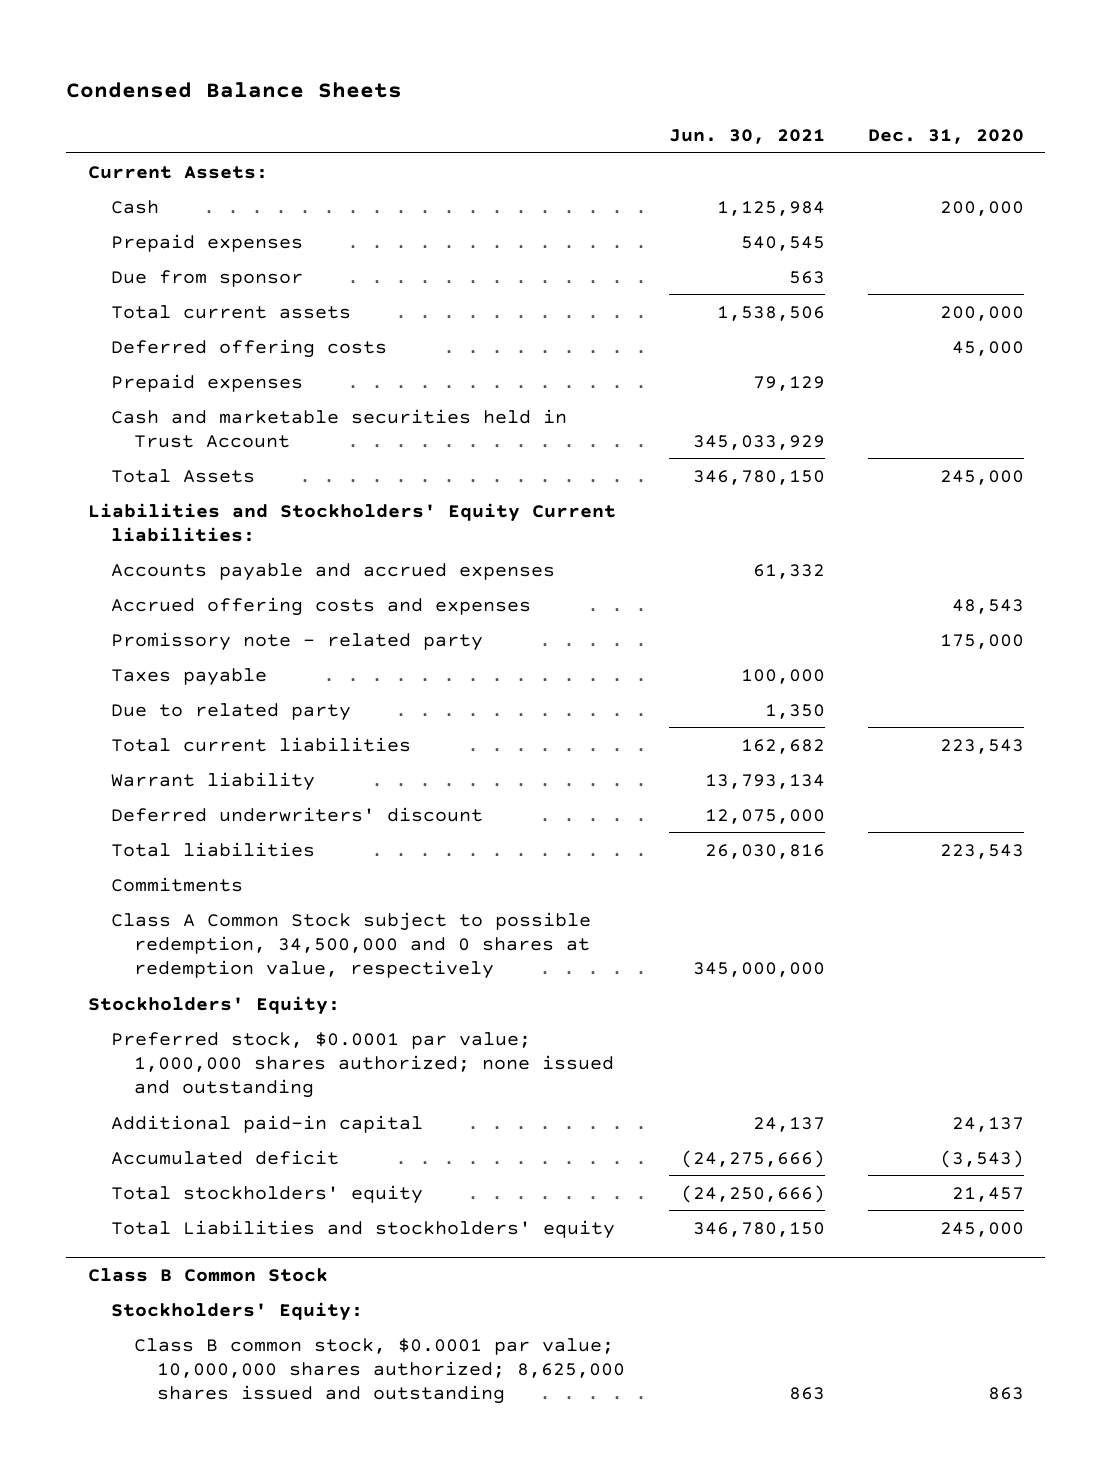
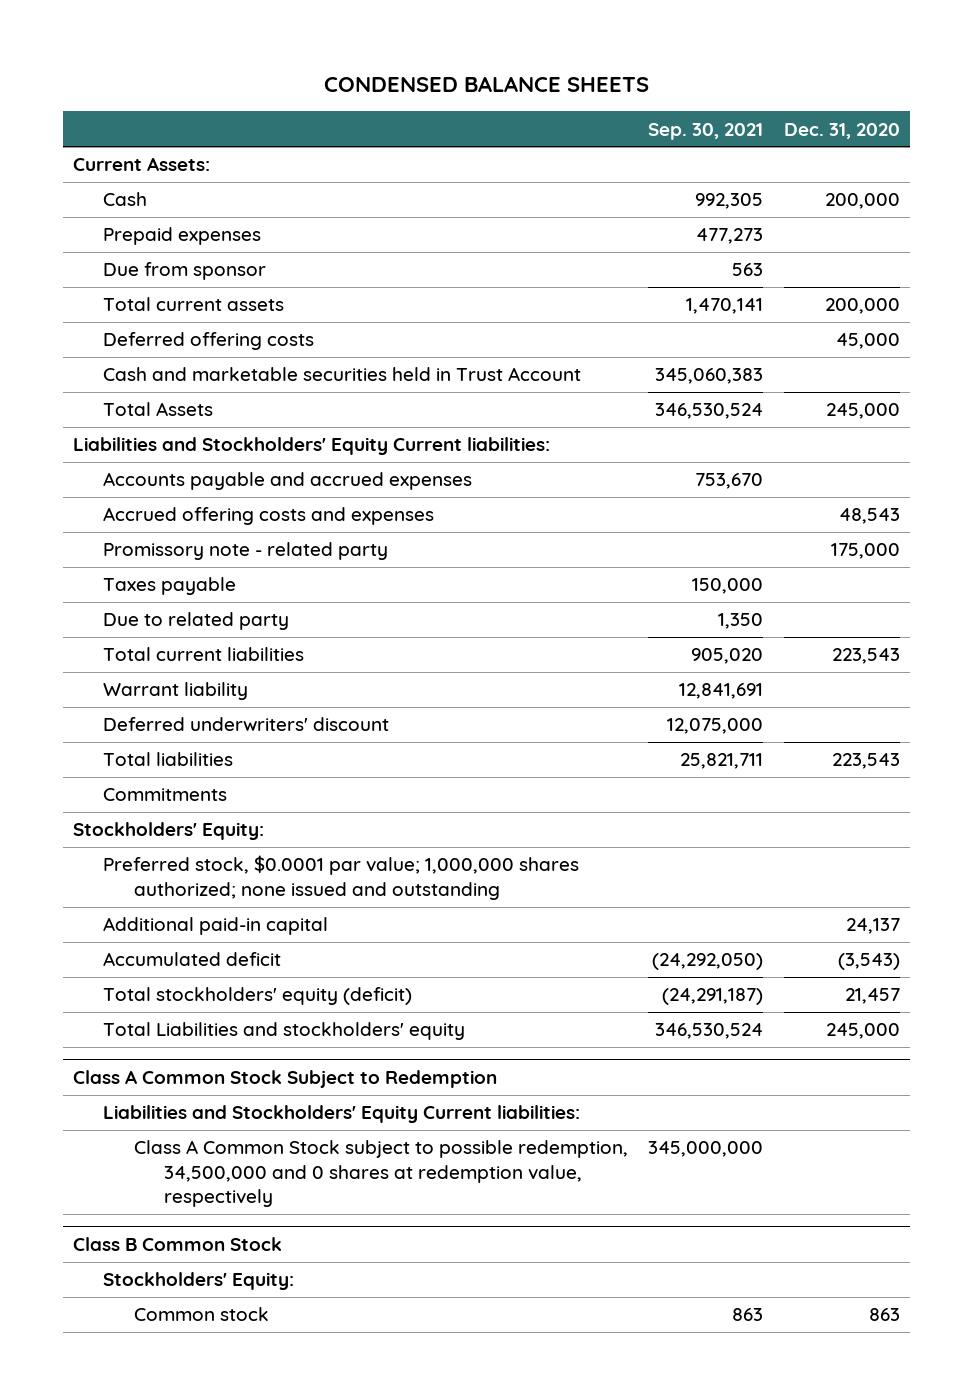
[66,82,403,99] Condensed Balance Sheets -> [323,76,649,93] CONDENSED BALANCE SHEETS
[668,129,825,145] Jun. 30, 2021 -> none
none -> [648,122,764,140] Sep. 30, 2021
[110,373,303,392] Prepaid expenses -> none
[110,911,591,980] Class A Common Stock subject to possible redemption, 34,500,000 and 0 shares at redemption value, respectively -> none
[110,1184,423,1204] Total stockholders' equity -> [103,987,413,1006] Total stockholders' equity (deficit)
none -> [73,1069,498,1088] Class A Common Stock Subject to Redemption
none -> [103,1105,581,1124] Liabilities and Stockholders' Equity Current liabilities:
none -> [133,1140,628,1208] Class A Common Stock subject to possible redemption, 34,500,000 and 0 shares at redemption value, respectively
[134,1337,626,1405] Class B common stock, $0.0001 par value; 10,000,000 shares authorized; 8,625,000 shares issued and outstanding -> [133,1307,269,1322] Common stock

